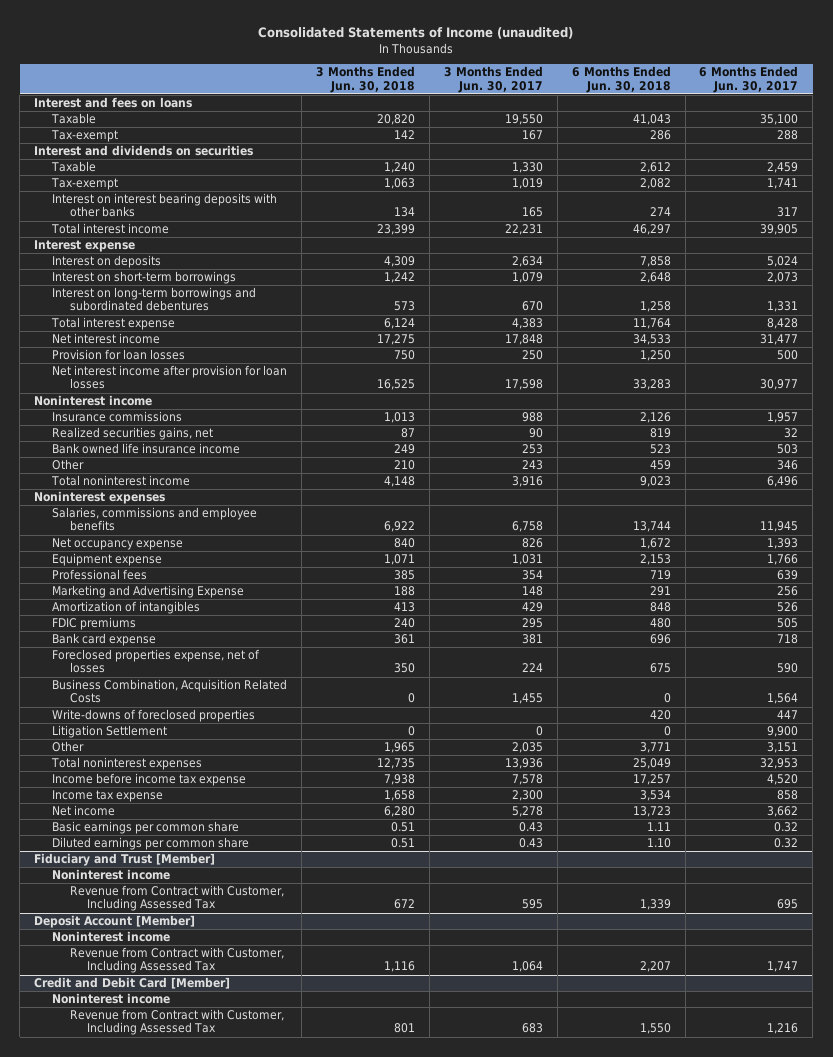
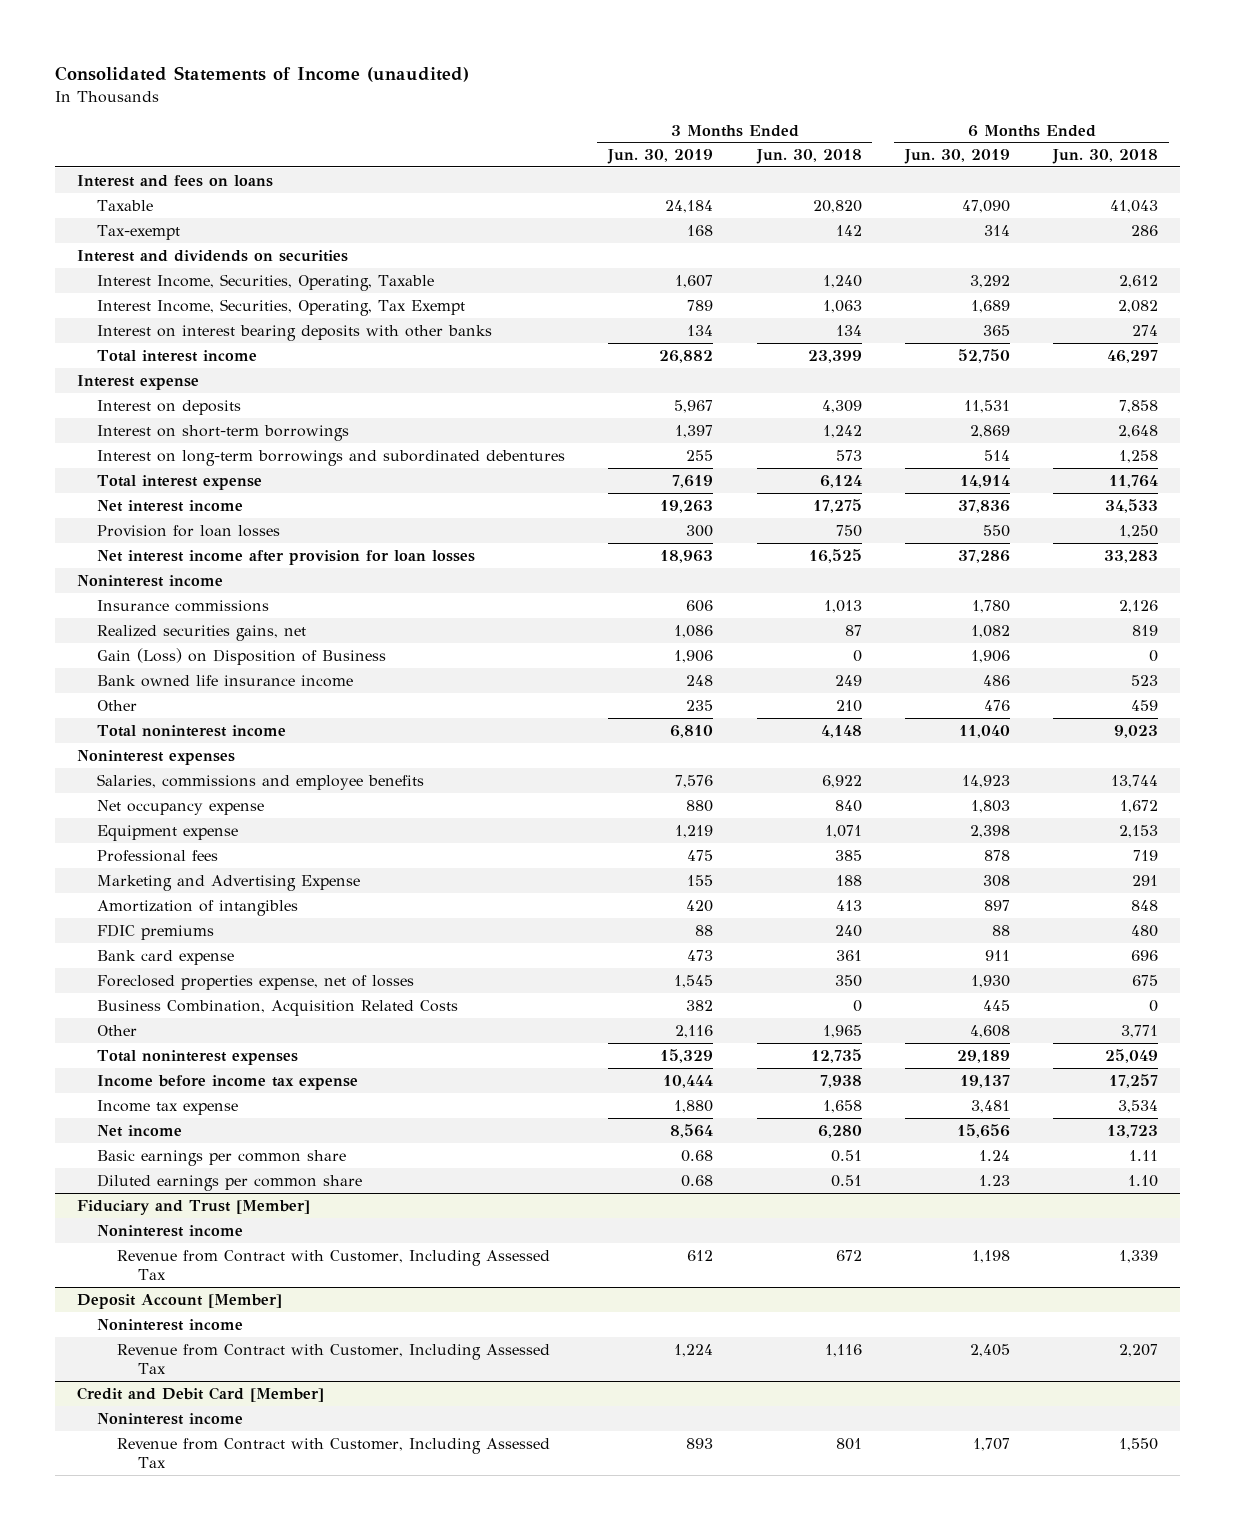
[443,66,543,93] 3 Months Ended Jun. 30, 2017 -> none
[699,66,799,93] 6 Months Ended Jun. 30, 2017 -> none
none -> [607,149,714,165] Jun. 30, 2019
none -> [903,149,1010,165] Jun. 30, 2019
[50,161,96,173] Taxable -> [96,273,434,291] Interest Income, Securities, Operating, Taxable
[50,178,118,191] Tax-exempt -> [96,298,465,316] Interest Income, Securities, Operating, Tax Exempt
none -> [96,647,386,665] Gain (Loss) on Disposition of Business
[51,709,255,723] Write-downs of foreclosed properties -> none
[51,725,167,739] Litigation Settlement -> none

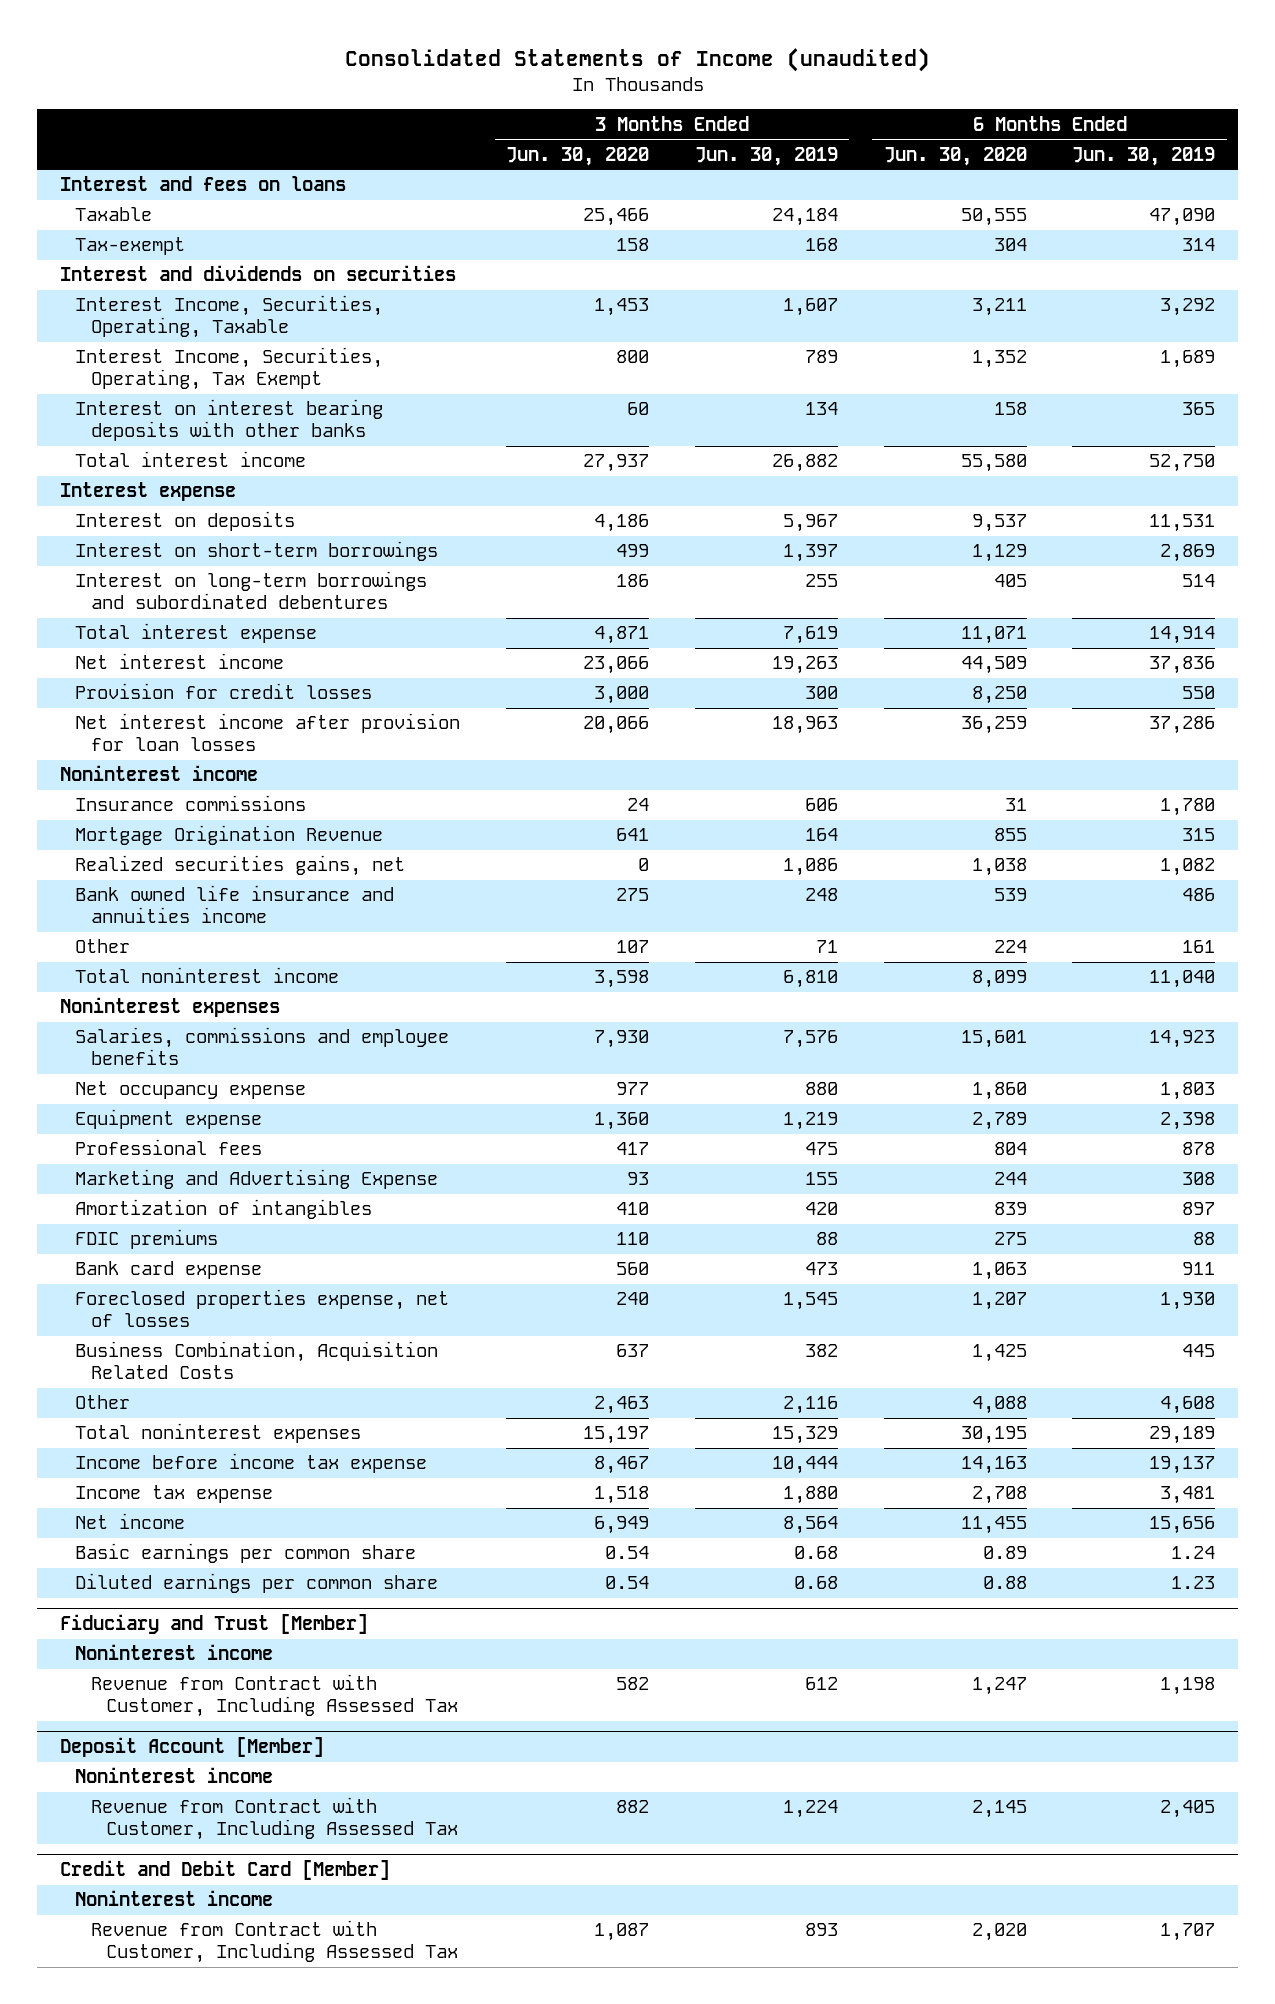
[755,149,862,165] Jun. 30, 2018 -> none
[1052,149,1159,165] Jun. 30, 2018 -> none
none -> [506,146,650,166] Jun. 30, 2020
none -> [883,146,1027,166] Jun. 30, 2020
[96,524,280,537] Provision for loan losses -> [75,683,373,700] Provision for credit losses
none -> [75,825,384,846] Mortgage Origination Revenue
[96,647,386,665] Gain (Loss) on Disposition of Business -> none
[96,674,353,687] Bank owned life insurance income -> [75,885,395,924] Bank owned life insurance and annuities income
[686,699,714,711] 235 -> [815,940,838,954] 71
[983,699,1010,711] 476 -> [1182,940,1216,954] 161

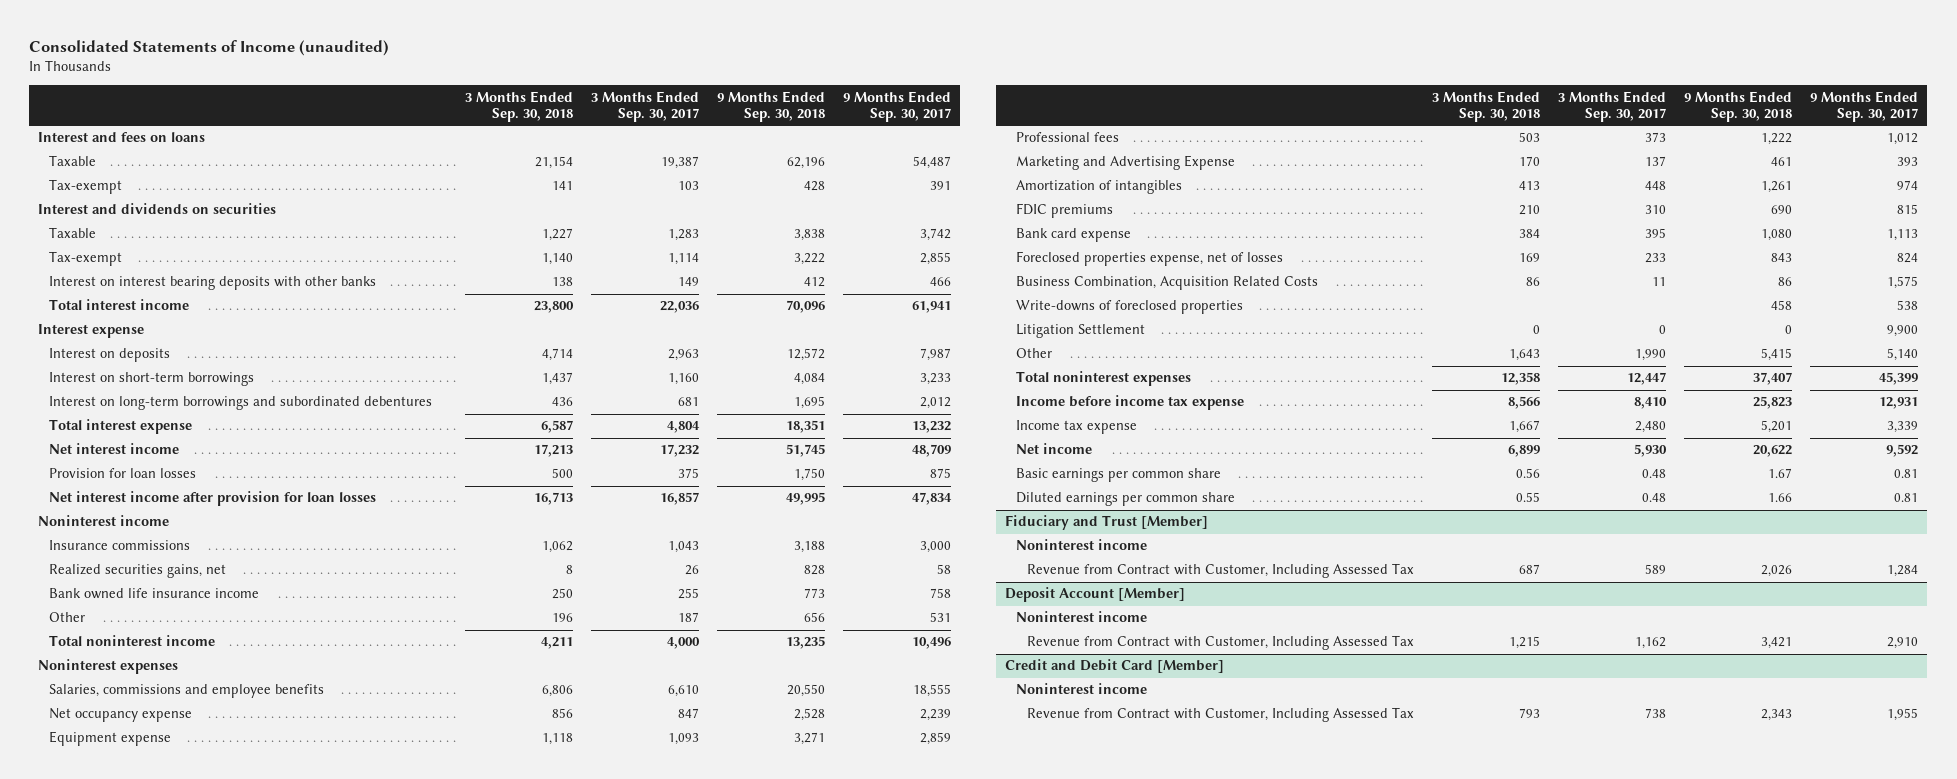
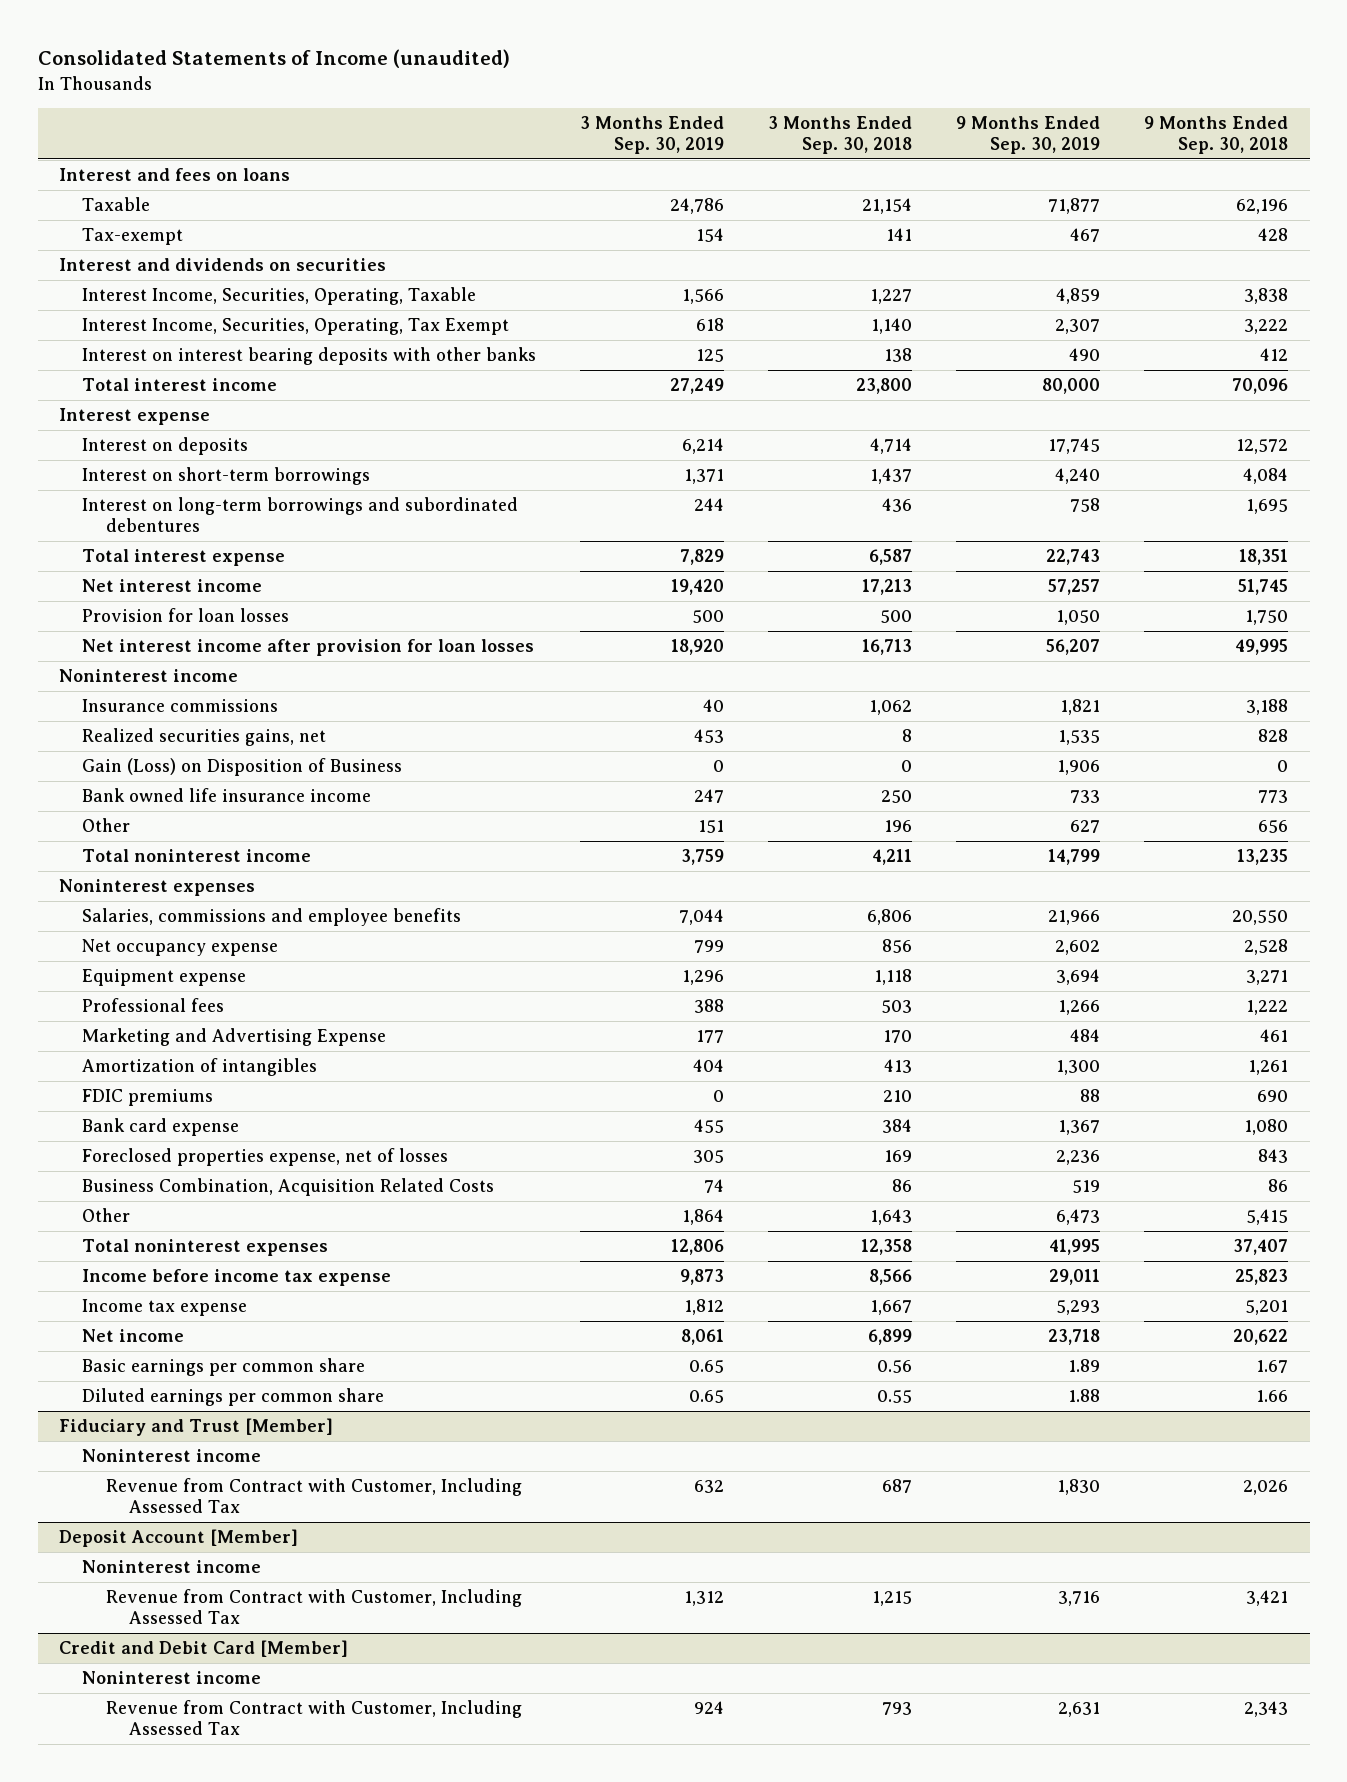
[591,90,700,123] 3 Months Ended Sep. 30, 2017 -> none
[843,90,952,123] 9 Months Ended Sep. 30, 2017 -> none
none -> [580,115,725,155] 3 Months Ended Sep. 30, 2019
none -> [955,115,1100,155] 9 Months Ended Sep. 30, 2019
[49,227,97,239] Taxable -> [82,287,477,306] Interest Income, Securities, Operating, Taxable
[49,251,123,267] Tax-exempt -> [82,318,510,336] Interest Income, Securities, Operating, Tax Exempt
none -> [82,758,403,777] Gain (Loss) on Disposition of Business
[1016,300,1244,315] Write-downs of foreclosed properties -> none
[1016,324,1146,339] Litigation Settlement -> none

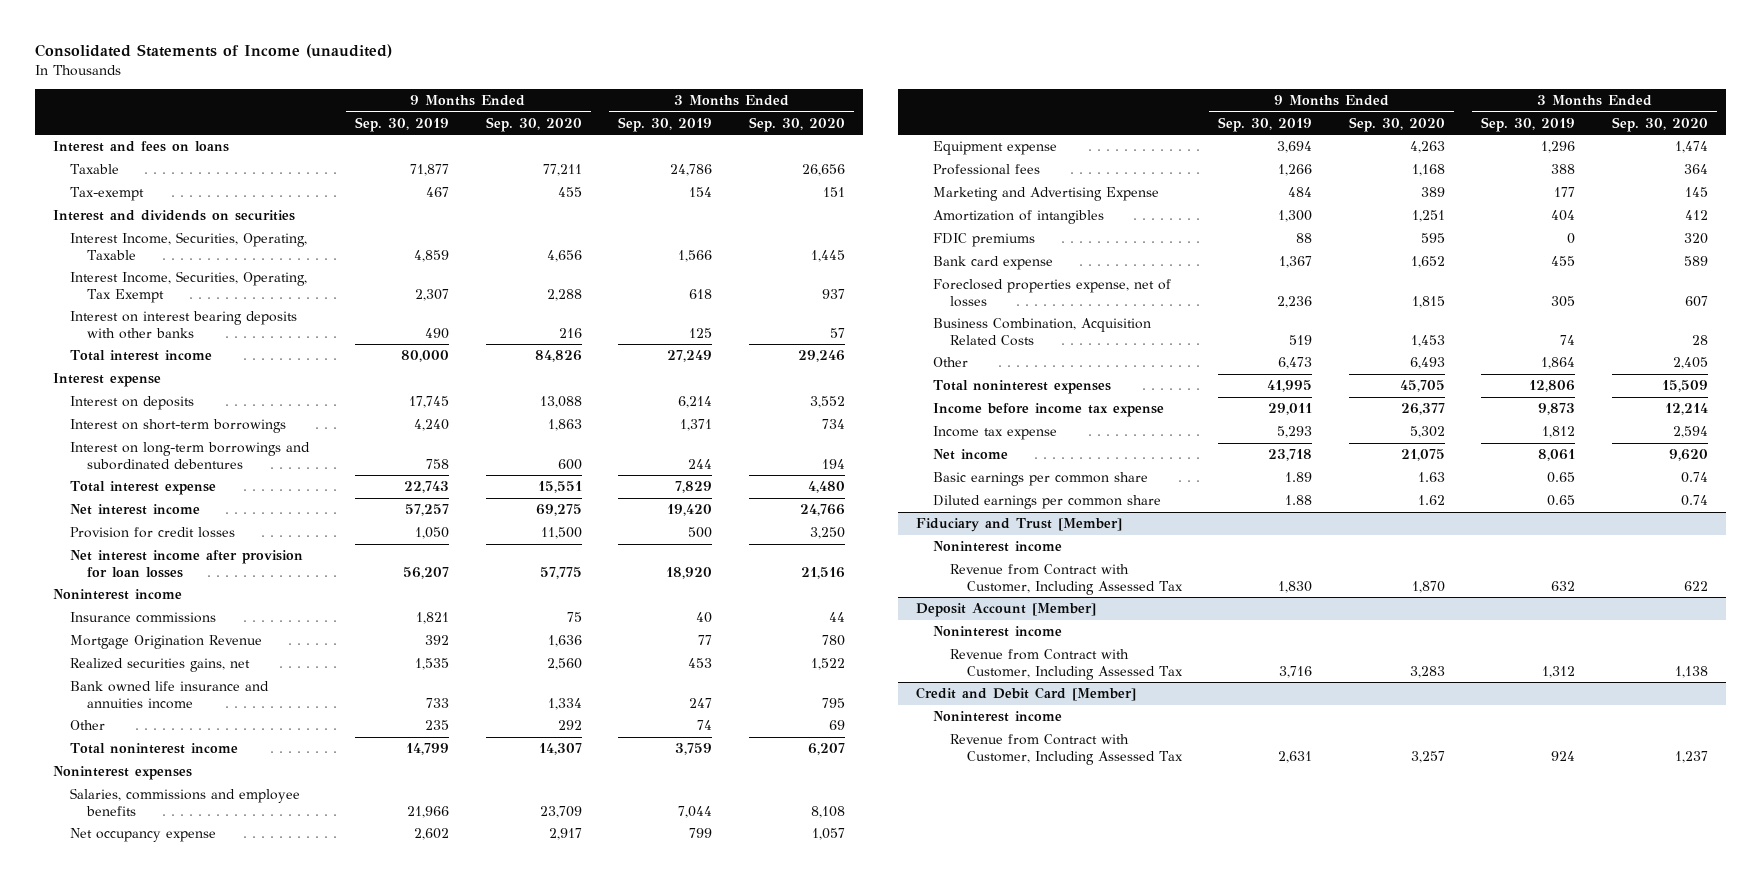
[768,115,913,155] 3 Months Ended Sep. 30, 2018 -> none
[1143,115,1288,155] 9 Months Ended Sep. 30, 2018 -> none
none -> [485,116,582,132] Sep. 30, 2020
none -> [748,116,845,132] Sep. 30, 2020
[82,608,290,623] Provision for loan losses -> [69,527,235,539] Provision for credit losses
none -> [69,635,262,650] Mortgage Origination Revenue
[82,758,403,777] Gain (Loss) on Disposition of Business -> none
[82,788,372,803] Bank owned life insurance income -> [69,681,269,709] Bank owned life insurance and annuities income
[698,820,725,834] 151 -> [697,720,713,731] 74
[1069,820,1100,834] 627 -> [425,720,450,731] 235

